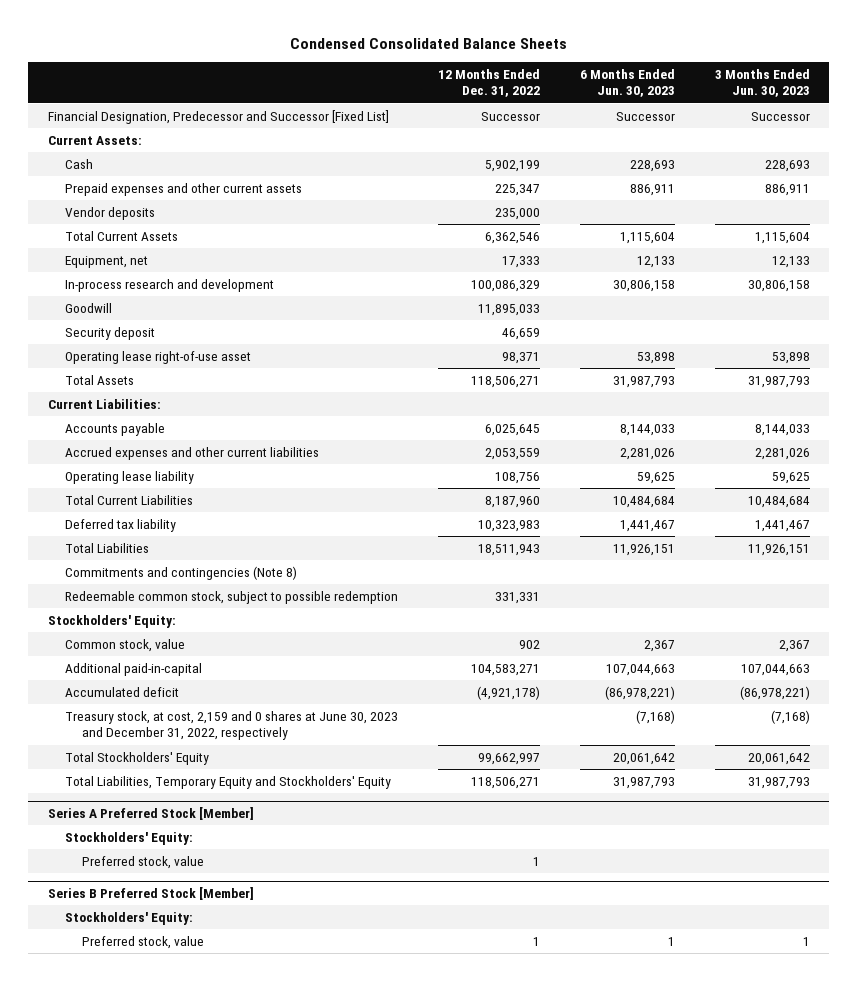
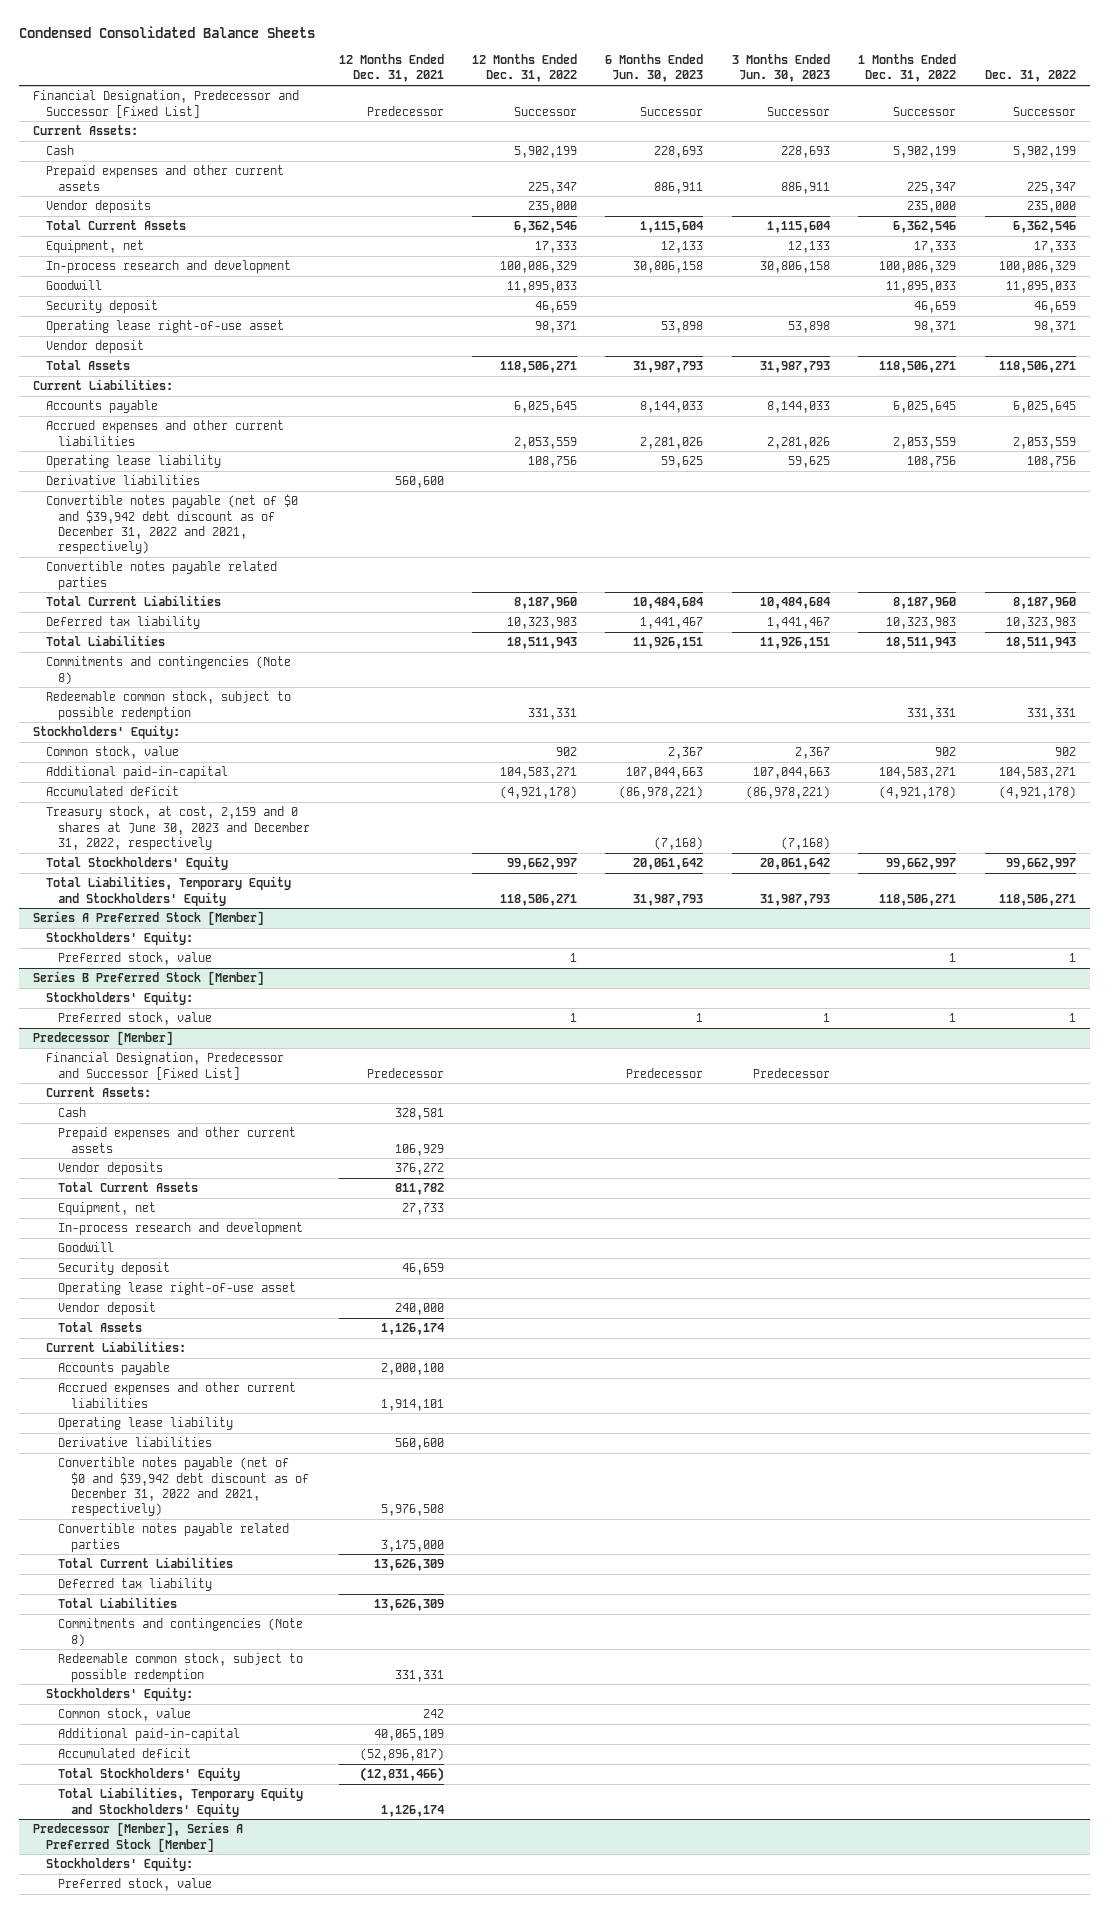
none -> [338,53,444,83] 12 Months Ended Dec. 31, 2021
none -> [858,53,957,83] 1 Months Ended Dec. 31, 2022
none -> [984,70,1076,83] Dec. 31, 2022
none -> [45,340,144,354] Vendor deposit
none -> [45,475,200,486] Derivative liabilities
none -> [45,494,298,555] Convertible notes payable (net of $0 and $39,942 debt discount as of December 31, 2022 and 2021, respectively)
none -> [45,561,277,590] Convertible notes payable related parties
none -> [33,1031,174,1046] Predecessor [Member]
none -> [45,1052,284,1080] Financial Designation, Predecessor and Successor [Fixed List]
none -> [45,1087,151,1098] Current Assets:
none -> [58,1107,87,1118] Cash
none -> [58,1127,297,1153] Prepaid expenses and other current assets
none -> [58,1162,164,1176] Vendor deposits
none -> [58,1182,199,1193] Total Current Assets
none -> [58,1202,157,1216] Equipment, net
none -> [58,1222,304,1236] In-process research and development
none -> [58,1242,115,1253] Goodwill
none -> [58,1262,171,1276] Security deposit
none -> [58,1282,297,1296] Operating lease right-of-use asset
none -> [58,1302,157,1316] Vendor deposit
none -> [58,1322,143,1333] Total Assets
none -> [45,1341,186,1353] Current Liabilities:
none -> [58,1362,171,1376] Accounts payable
none -> [58,1382,297,1408] Accrued expenses and other current liabilities
none -> [58,1417,234,1431] Operating lease liability
none -> [58,1437,213,1448] Derivative liabilities
none -> [58,1457,309,1517] Convertible notes payable (net of $0 and $39,942 debt discount as of December 31, 2022 and 2021, respectively)
none -> [58,1523,290,1552] Convertible notes payable related parties
none -> [58,1557,234,1569] Total Current Liabilities
none -> [58,1578,213,1592] Deferred tax liability
none -> [58,1597,178,1609] Total Liabilities
none -> [58,1618,304,1647] Commitments and contingencies (Note 8)
none -> [58,1653,304,1682] Redeemable common stock, subject to possible redemption
none -> [45,1687,193,1702] Stockholders' Equity:
none -> [58,1708,192,1722] Common stock, value
none -> [58,1728,241,1742] Additional paid-in-capital
none -> [58,1748,192,1759] Accumulated deficit
none -> [58,1767,241,1782] Total Stockholders' Equity
none -> [58,1787,304,1817] Total Liabilities, Temporary Equity and Stockholders' Equity
none -> [33,1822,244,1852] Predecessor [Member], Series A Preferred Stock [Member]
none -> [45,1857,193,1872] Stockholders' Equity:
none -> [58,1878,213,1892] Preferred stock, value

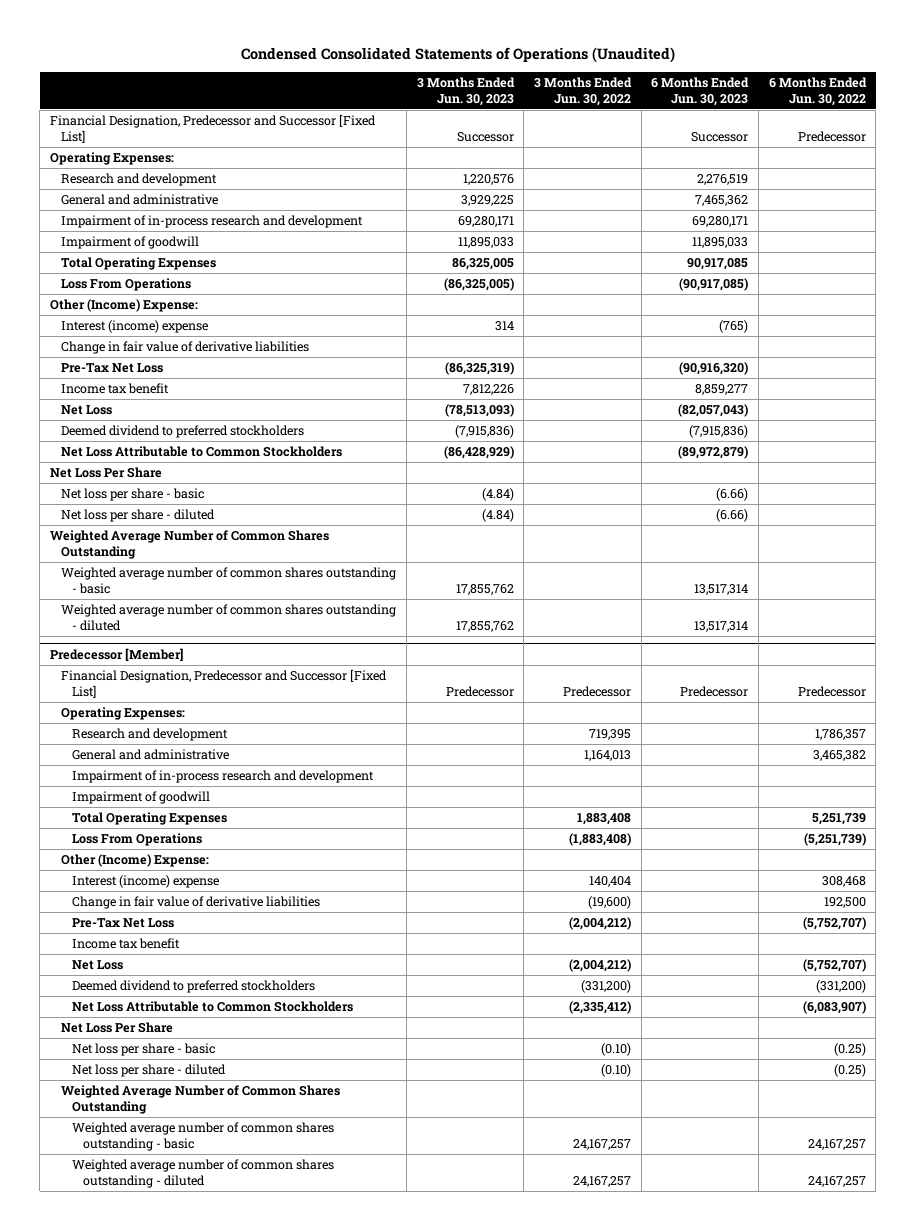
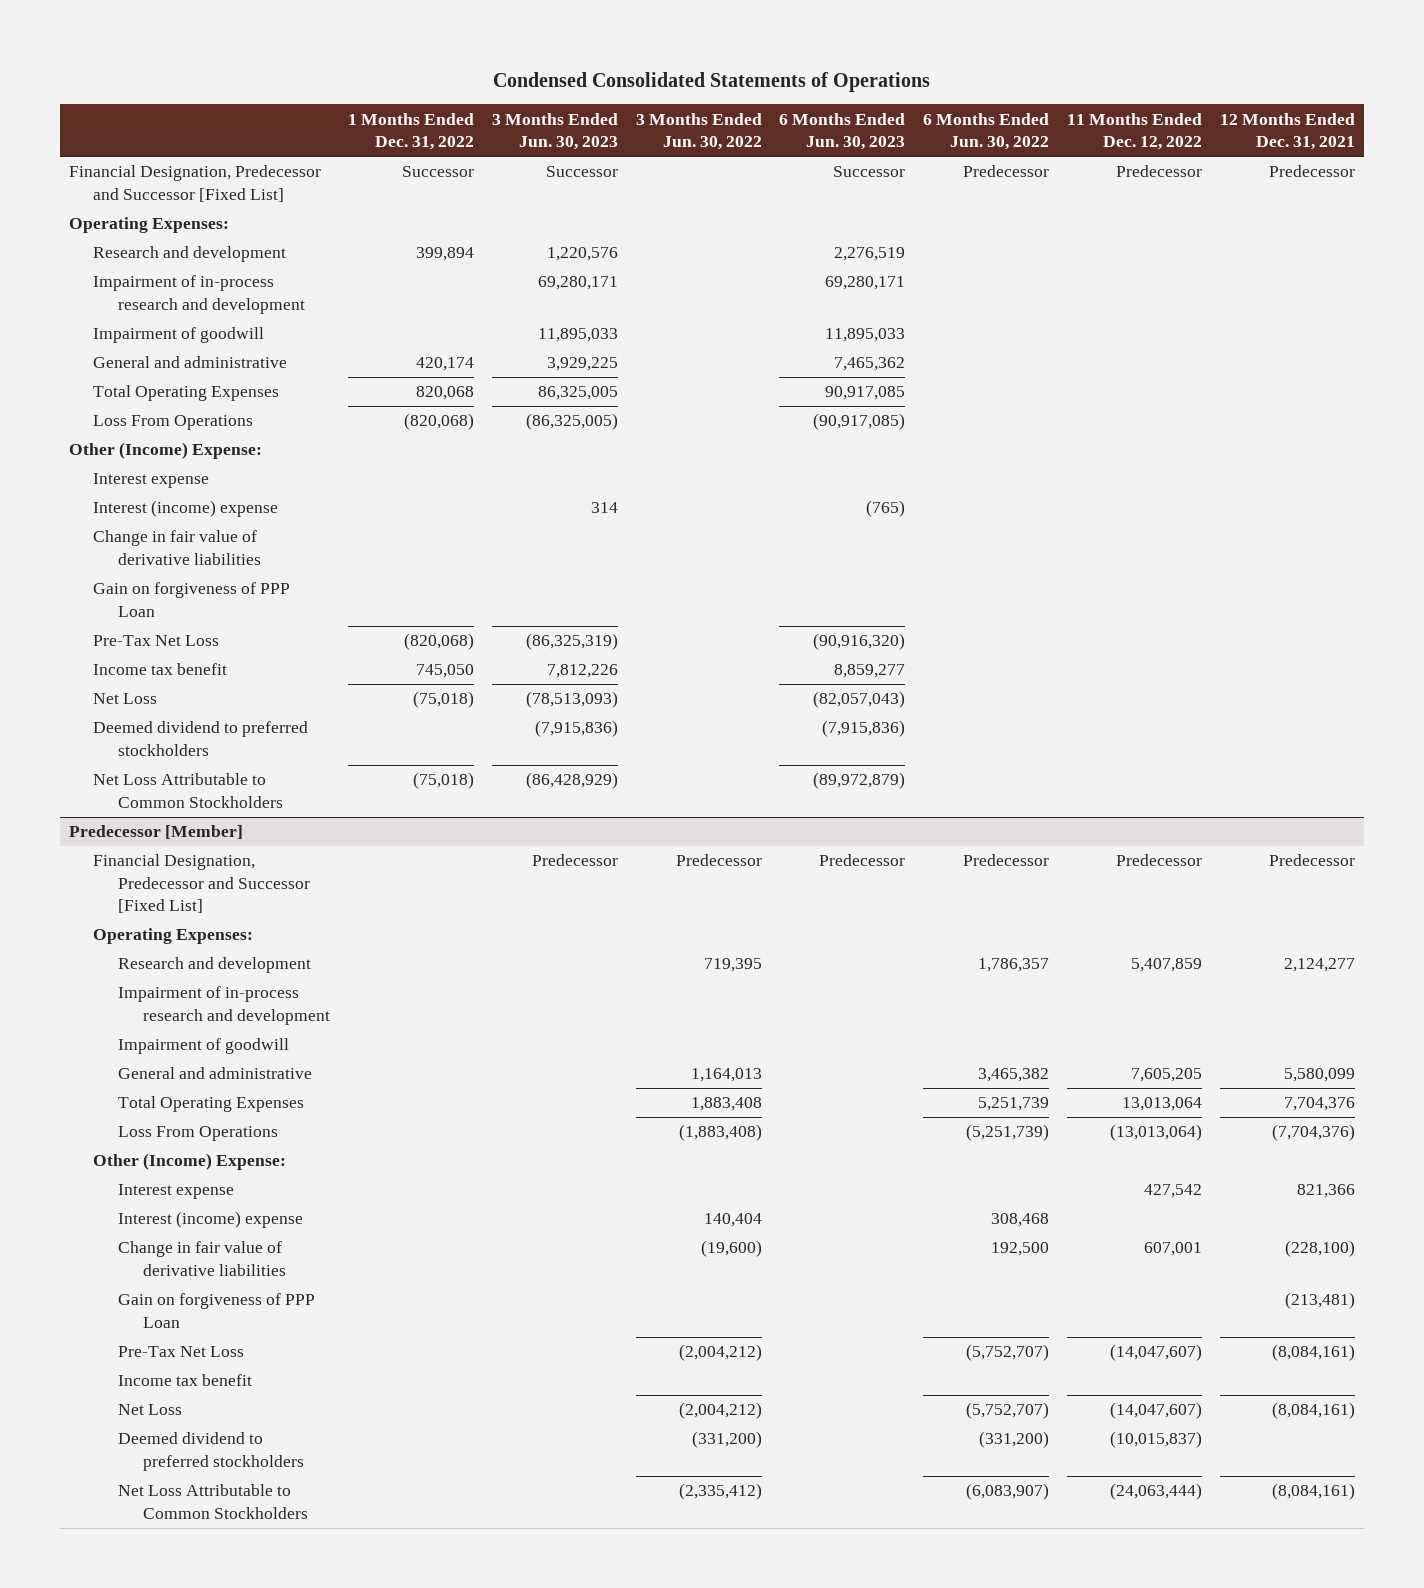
[240,47,675,64] Condensed Consolidated Statements of Operations (Unaudited) -> [492,71,930,92] Condensed Consolidated Statements of Operations
none -> [347,112,474,151] 1 Months Ended Dec. 31, 2022
none -> [1067,112,1203,151] 11 Months Ended Dec. 12, 2022
none -> [1220,112,1356,151] 12 Months Ended Dec. 31, 2021
[61,194,219,206] General and administrative -> [93,356,288,369] General and administrative
none -> [93,473,210,489] Interest expense
none -> [93,582,291,617] Gain on forgiveness of PPP Loan
[50,467,163,479] Net Loss Per Share -> none
[61,488,205,502] Net loss per share - basic -> none
[61,509,216,523] Net loss per share - diluted -> none
[50,530,330,559] Weighted Average Number of Common Shares Outstanding -> none
[61,567,397,594] Weighted average number of common shares outstanding - basic -> none
[61,604,397,631] Weighted average number of common shares outstanding - diluted -> none
[72,749,230,761] General and administrative -> [118,1067,313,1080] General and administrative
none -> [118,1184,235,1200] Interest expense
none -> [118,1293,316,1328] Gain on forgiveness of PPP Loan
[61,1022,174,1034] Net Loss Per Share -> none
[72,1043,216,1057] Net loss per share - basic -> none
[72,1064,227,1078] Net loss per share - diluted -> none
[61,1085,341,1114] Weighted Average Number of Common Shares Outstanding -> none
[72,1122,335,1151] Weighted average number of common shares outstanding - basic -> none
[72,1159,335,1188] Weighted average number of common shares outstanding - diluted -> none

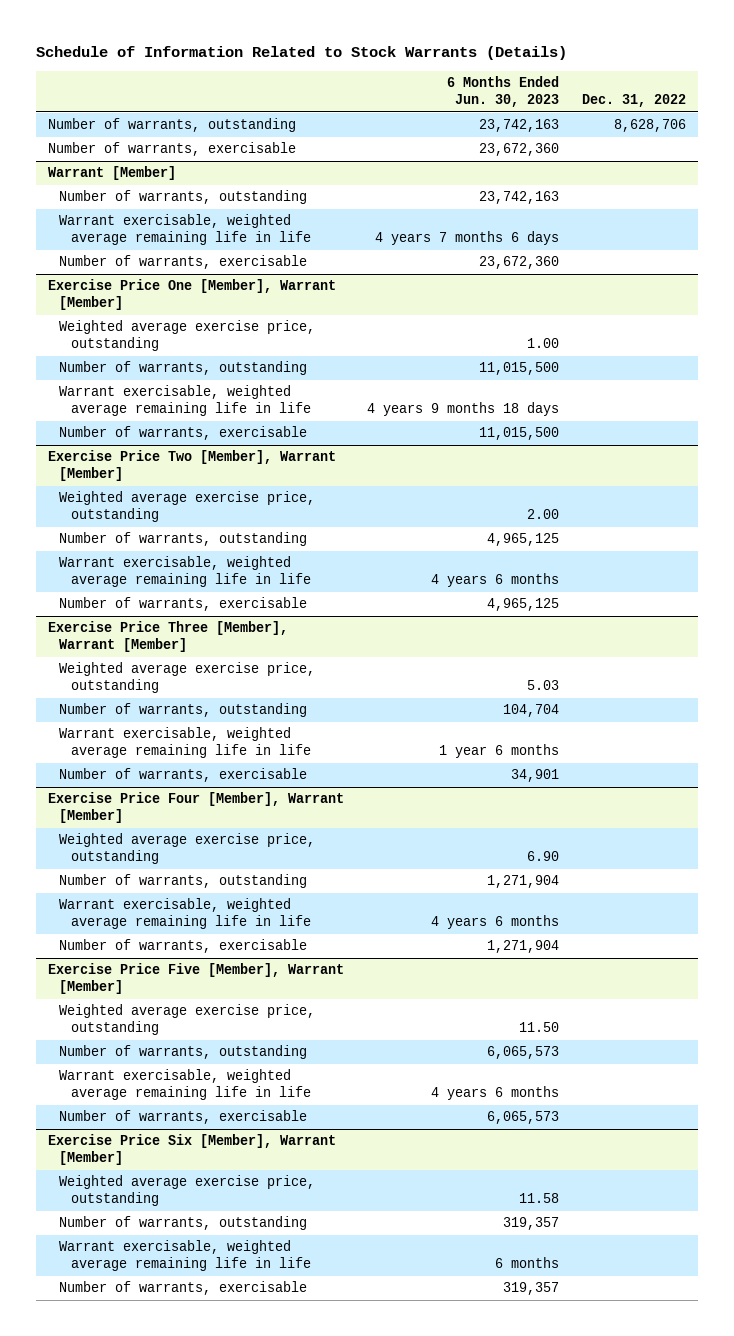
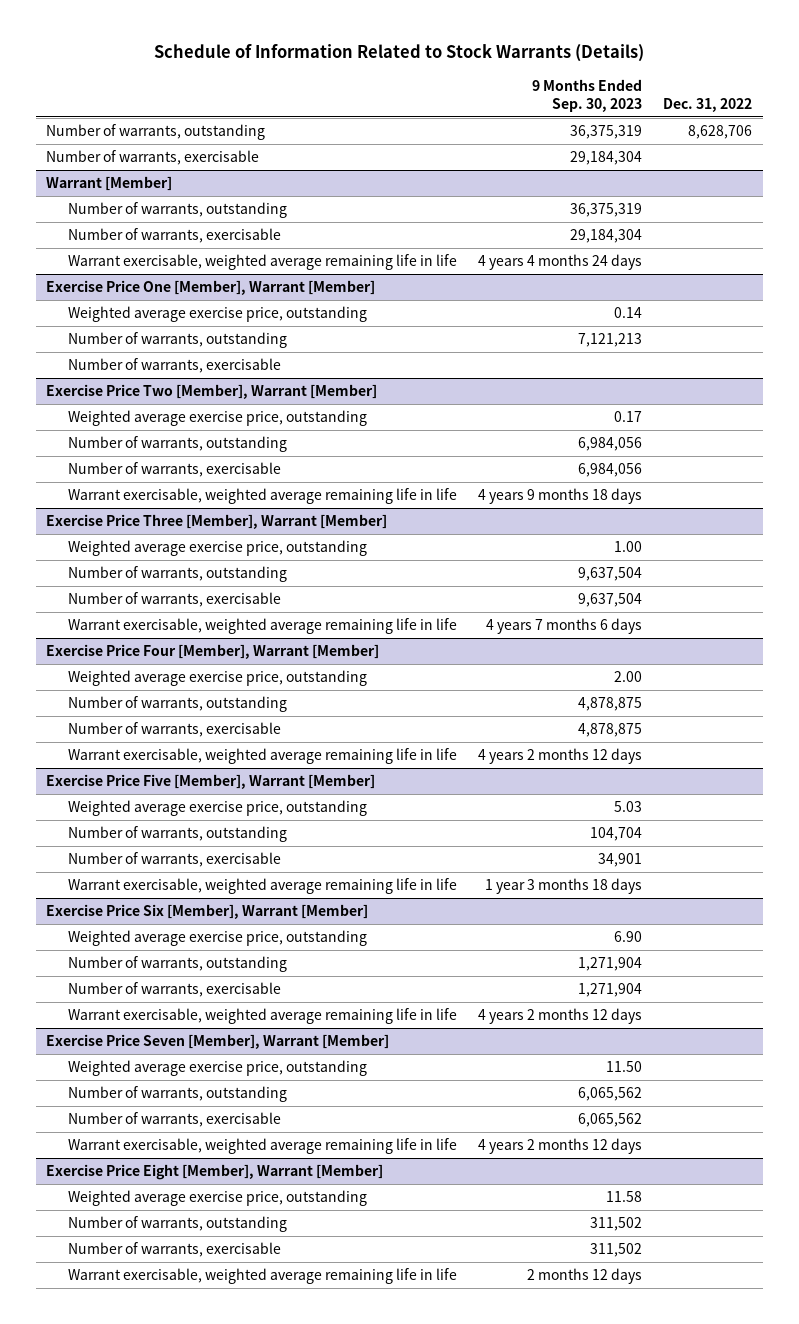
[446,76,559,108] 6 Months Ended Jun. 30, 2023 -> none
none -> [532,78,643,112] 9 Months Ended Sep. 30, 2023
[59,214,311,246] Warrant exercisable, weighted average remaining life in life -> [68,254,458,271] Warrant exercisable, weighted average remaining life in life
[59,385,311,417] Warrant exercisable, weighted average remaining life in life -> none
[59,556,311,588] Warrant exercisable, weighted average remaining life in life -> [68,488,458,505] Warrant exercisable, weighted average remaining life in life
[59,727,311,759] Warrant exercisable, weighted average remaining life in life -> [68,618,458,635] Warrant exercisable, weighted average remaining life in life
[59,898,311,930] Warrant exercisable, weighted average remaining life in life -> [68,748,458,765] Warrant exercisable, weighted average remaining life in life
[59,1069,311,1101] Warrant exercisable, weighted average remaining life in life -> [68,878,458,895] Warrant exercisable, weighted average remaining life in life
[59,1240,311,1272] Warrant exercisable, weighted average remaining life in life -> [68,1008,458,1025] Warrant exercisable, weighted average remaining life in life
none -> [46,1034,390,1050] Exercise Price Seven [Member], Warrant [Member]
none -> [68,1060,368,1077] Weighted average exercise price, outstanding
none -> [68,1086,288,1103] Number of warrants, outstanding
none -> [68,1112,282,1128] Number of warrants, exercisable
none -> [68,1138,458,1155] Warrant exercisable, weighted average remaining life in life
none -> [46,1164,384,1181] Exercise Price Eight [Member], Warrant [Member]
none -> [68,1190,368,1207] Weighted average exercise price, outstanding
none -> [68,1216,288,1233] Number of warrants, outstanding
none -> [68,1242,282,1258] Number of warrants, exercisable
none -> [68,1268,458,1285] Warrant exercisable, weighted average remaining life in life

